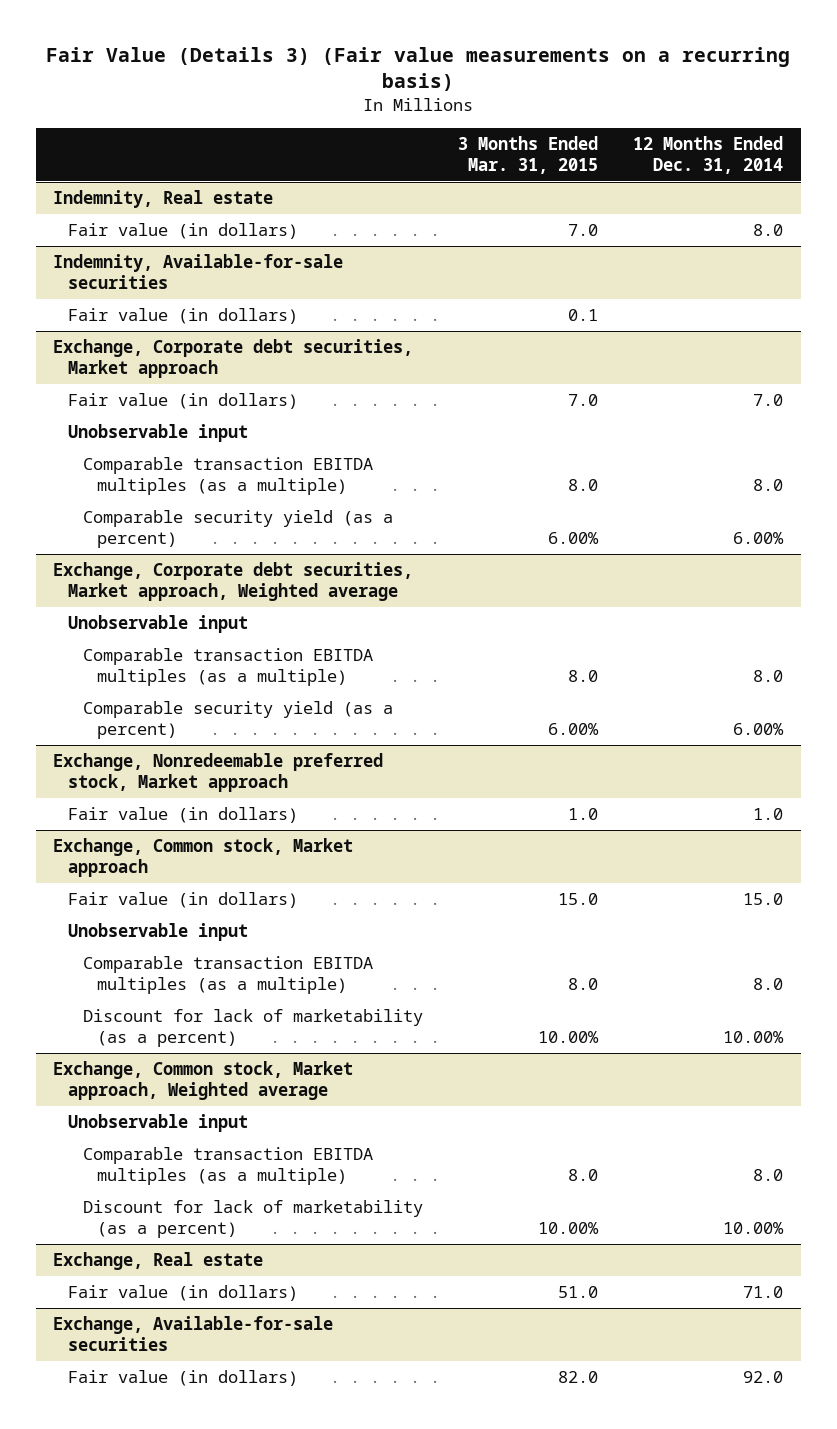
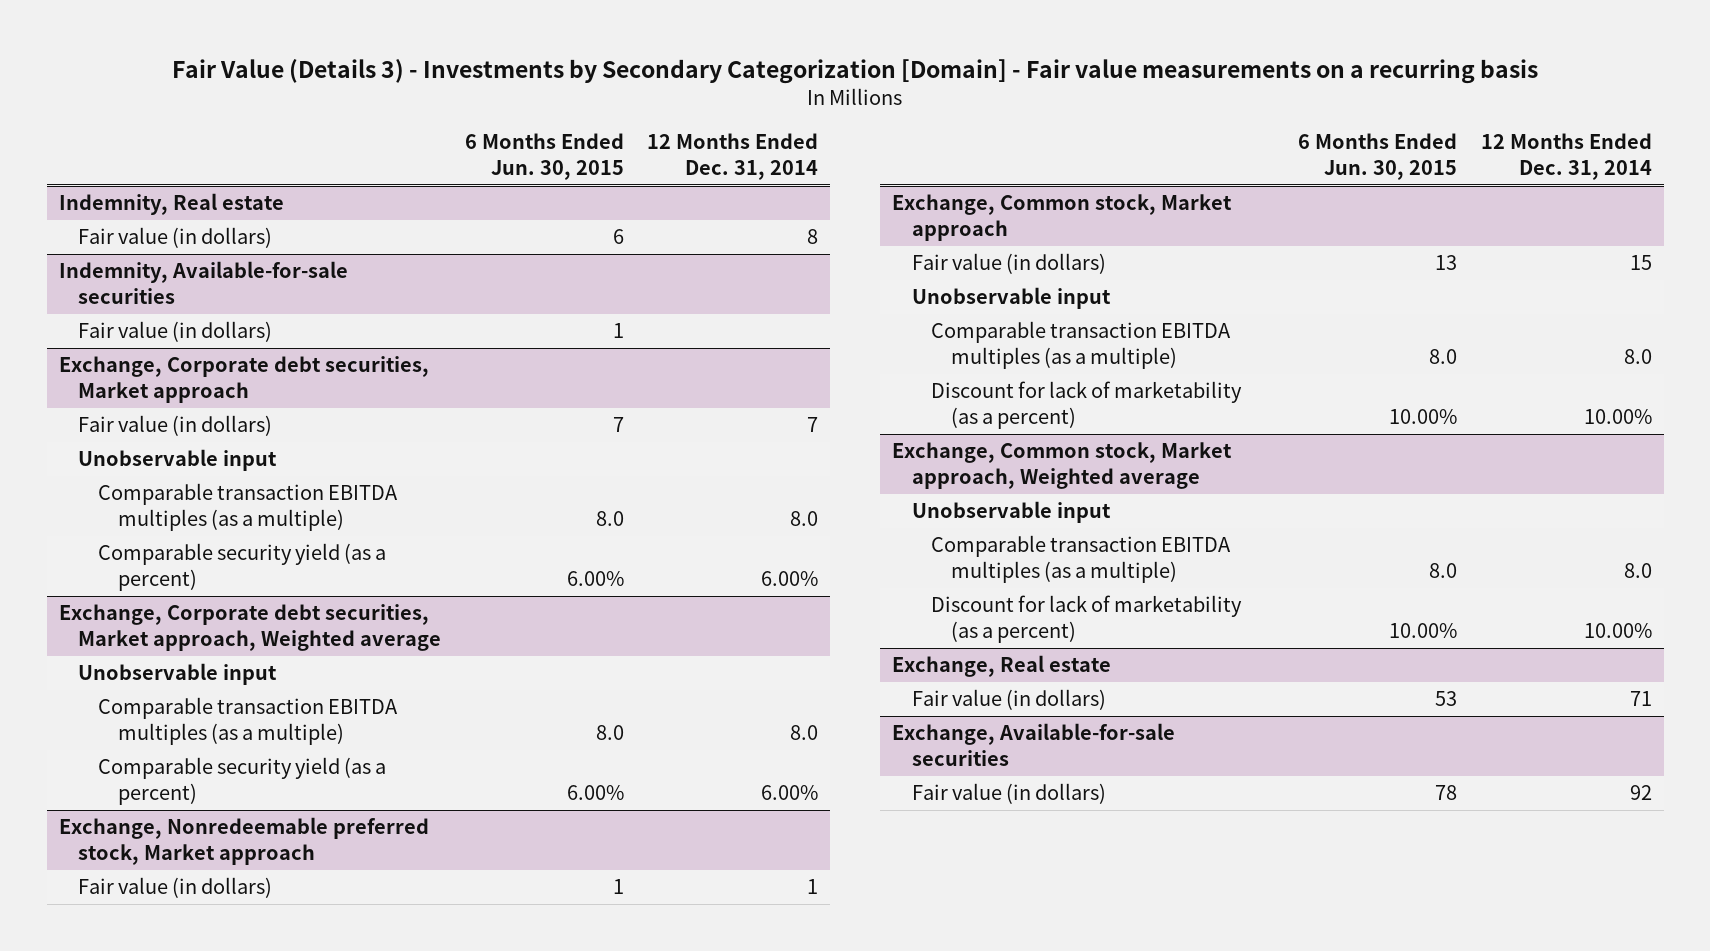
[46,46,791,92] Fair Value (Details 3) (Fair value measurements on a recurring basis) -> [172,58,1539,84] Fair Value (Details 3) - Investments by Secondary Categorization [Domain] - Fair value measurements on a recurring basis
[458,136,599,174] 3 Months Ended Mar. 31, 2015 -> none
none -> [464,133,624,181] 6 Months Ended Jun. 30, 2015
[753,224,784,237] 8.0 -> [807,229,819,245] 8
[753,394,784,407] 7.0 -> [807,417,819,433] 7
[753,808,784,821] 1.0 -> [807,879,819,895] 1
[743,893,784,906] 15.0 -> [1629,255,1652,271] 15
[743,1286,784,1299] 71.0 -> [1629,691,1652,707] 71
[743,1371,784,1384] 92.0 -> [1629,785,1652,801] 92

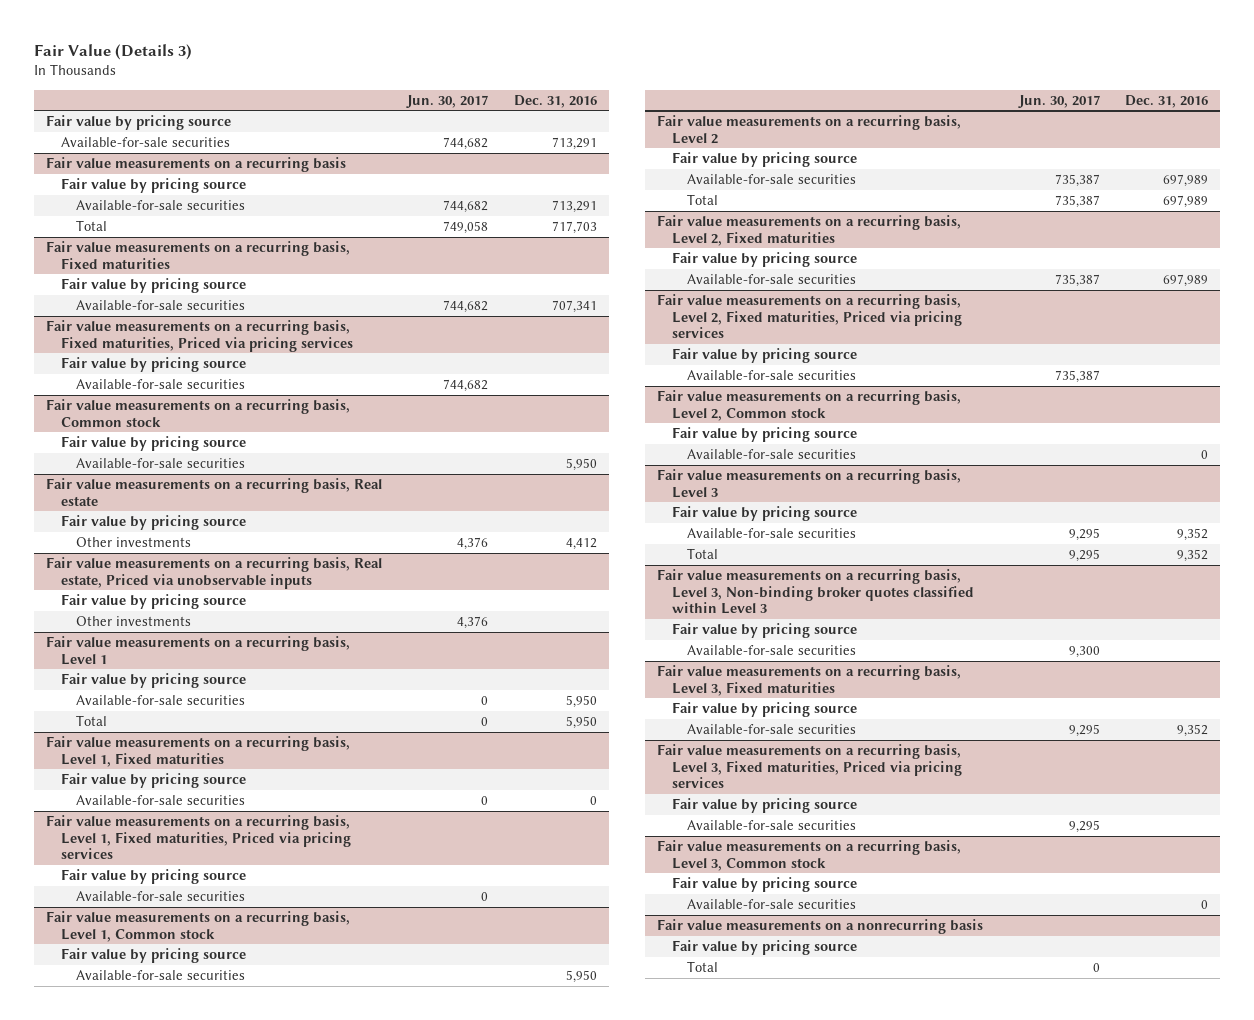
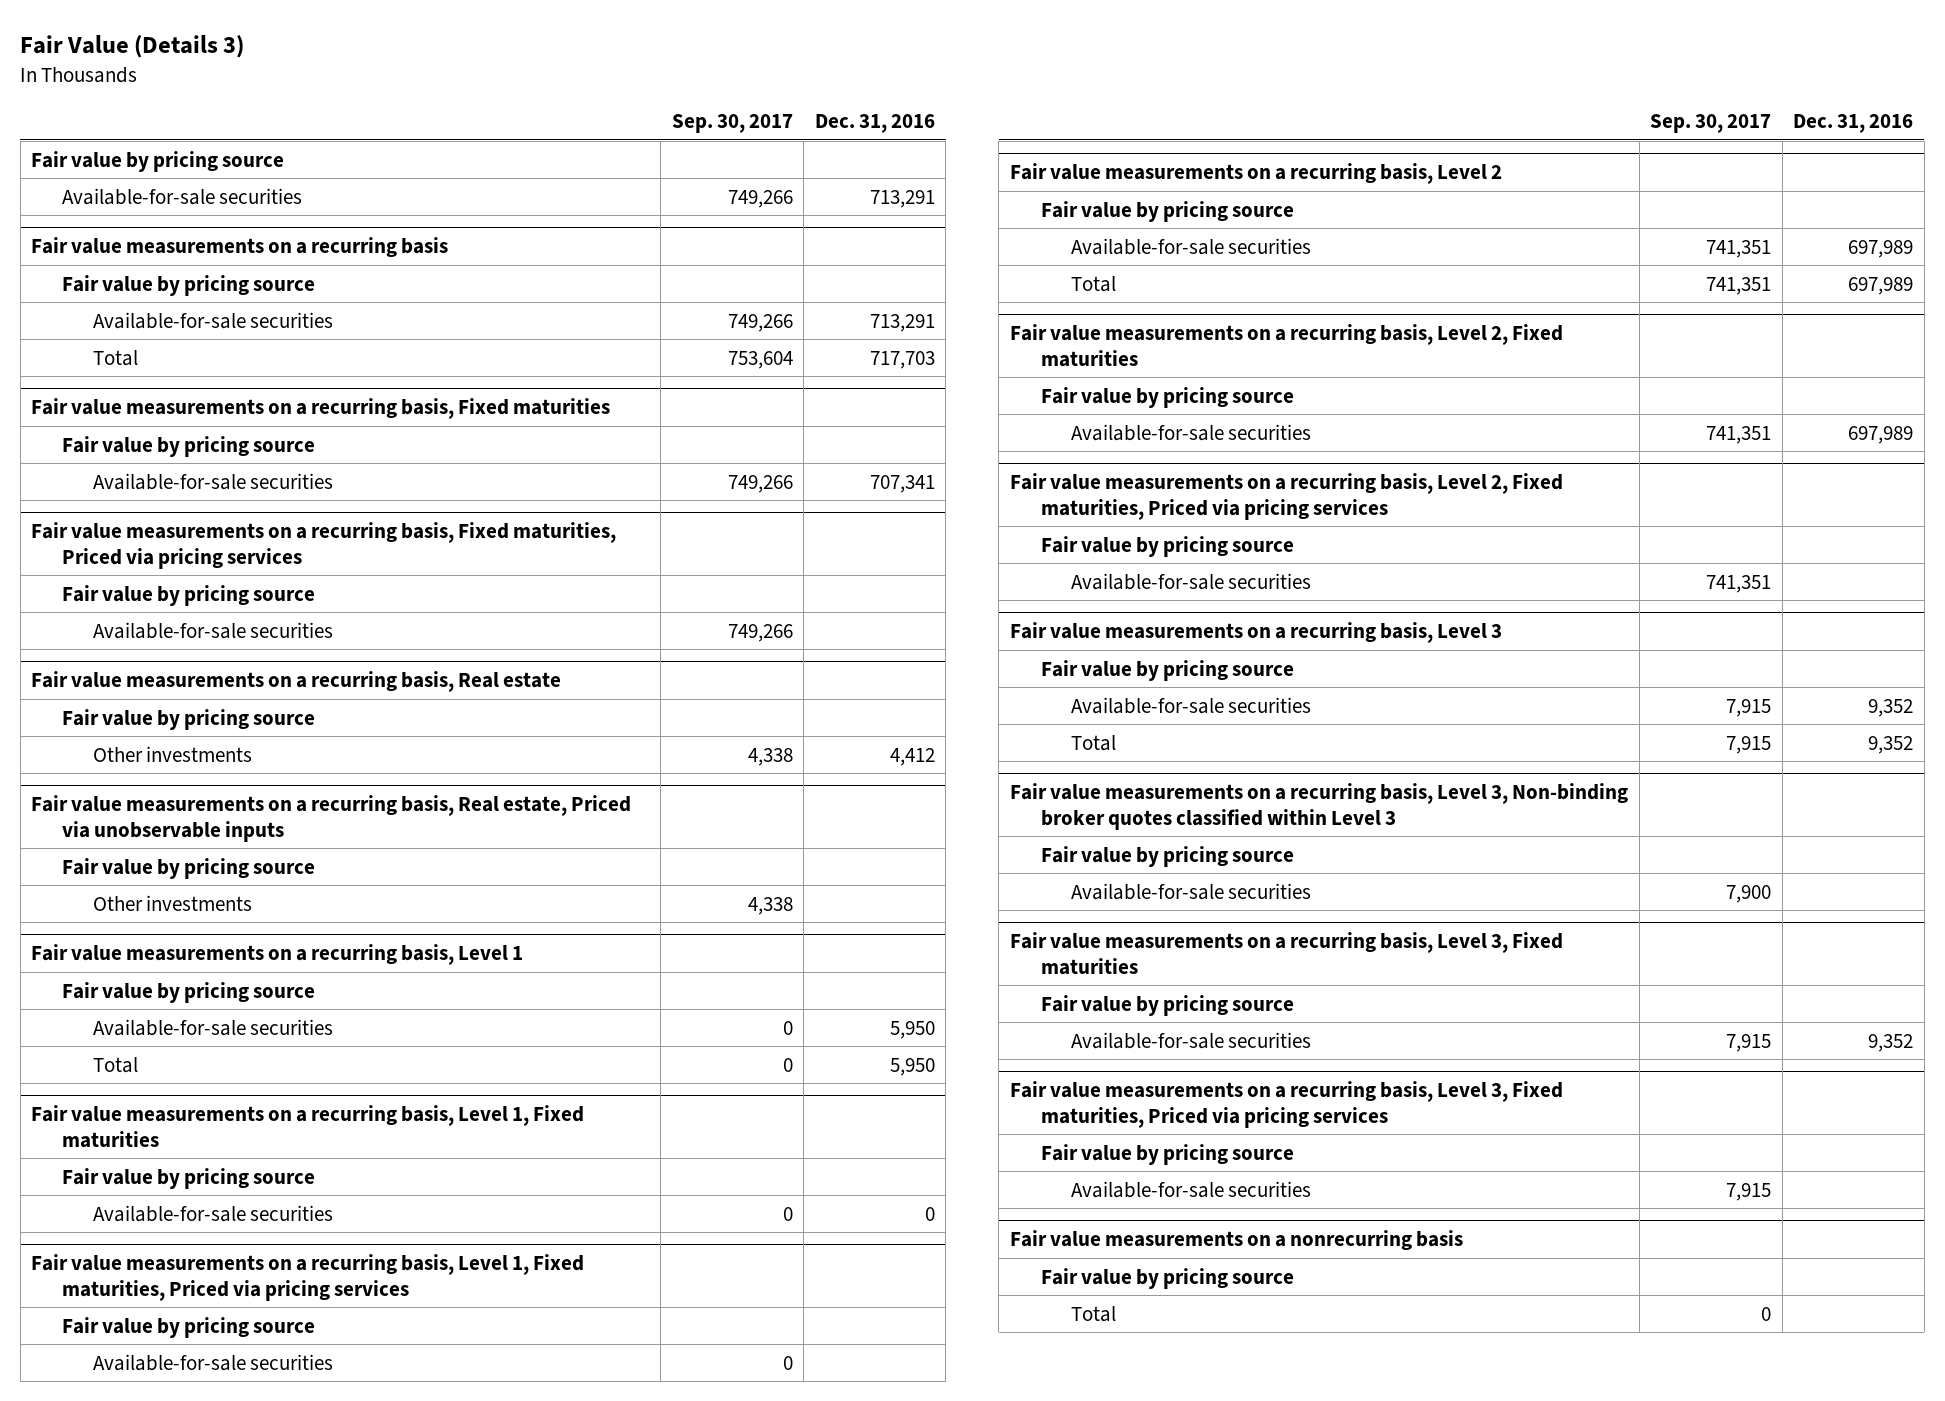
[406,94,489,108] Jun. 30, 2017 -> none
none -> [671,114,793,134] Sep. 30, 2017
[46,398,351,427] Fair value measurements on a recurring basis, Common stock -> none
[61,435,247,451] Fair value by pricing source -> none
[76,457,246,468] Available-for-sale securities -> none
[46,910,351,942] Fair value measurements on a recurring basis, Level 1, Common stock -> none
[61,947,247,963] Fair value by pricing source -> none
[76,969,246,980] Available-for-sale securities -> none
[657,389,962,421] Fair value measurements on a recurring basis, Level 2, Common stock -> none
[672,426,858,442] Fair value by pricing source -> none
[687,448,857,459] Available-for-sale securities -> none
[657,839,962,871] Fair value measurements on a recurring basis, Level 3, Common stock -> none
[672,876,858,892] Fair value by pricing source -> none
[687,898,857,909] Available-for-sale securities -> none

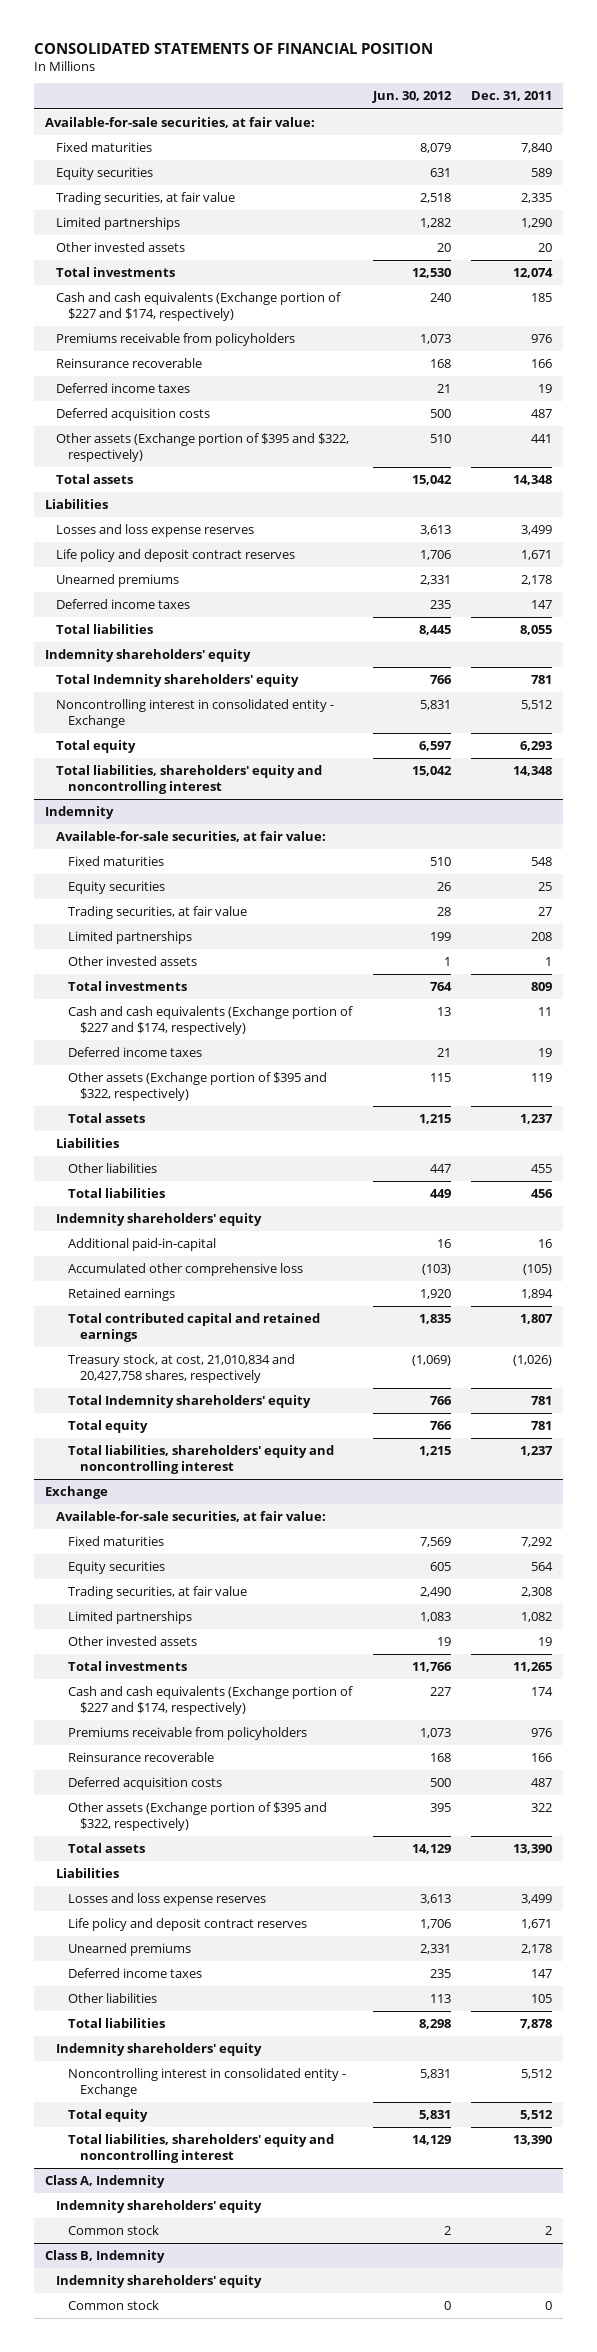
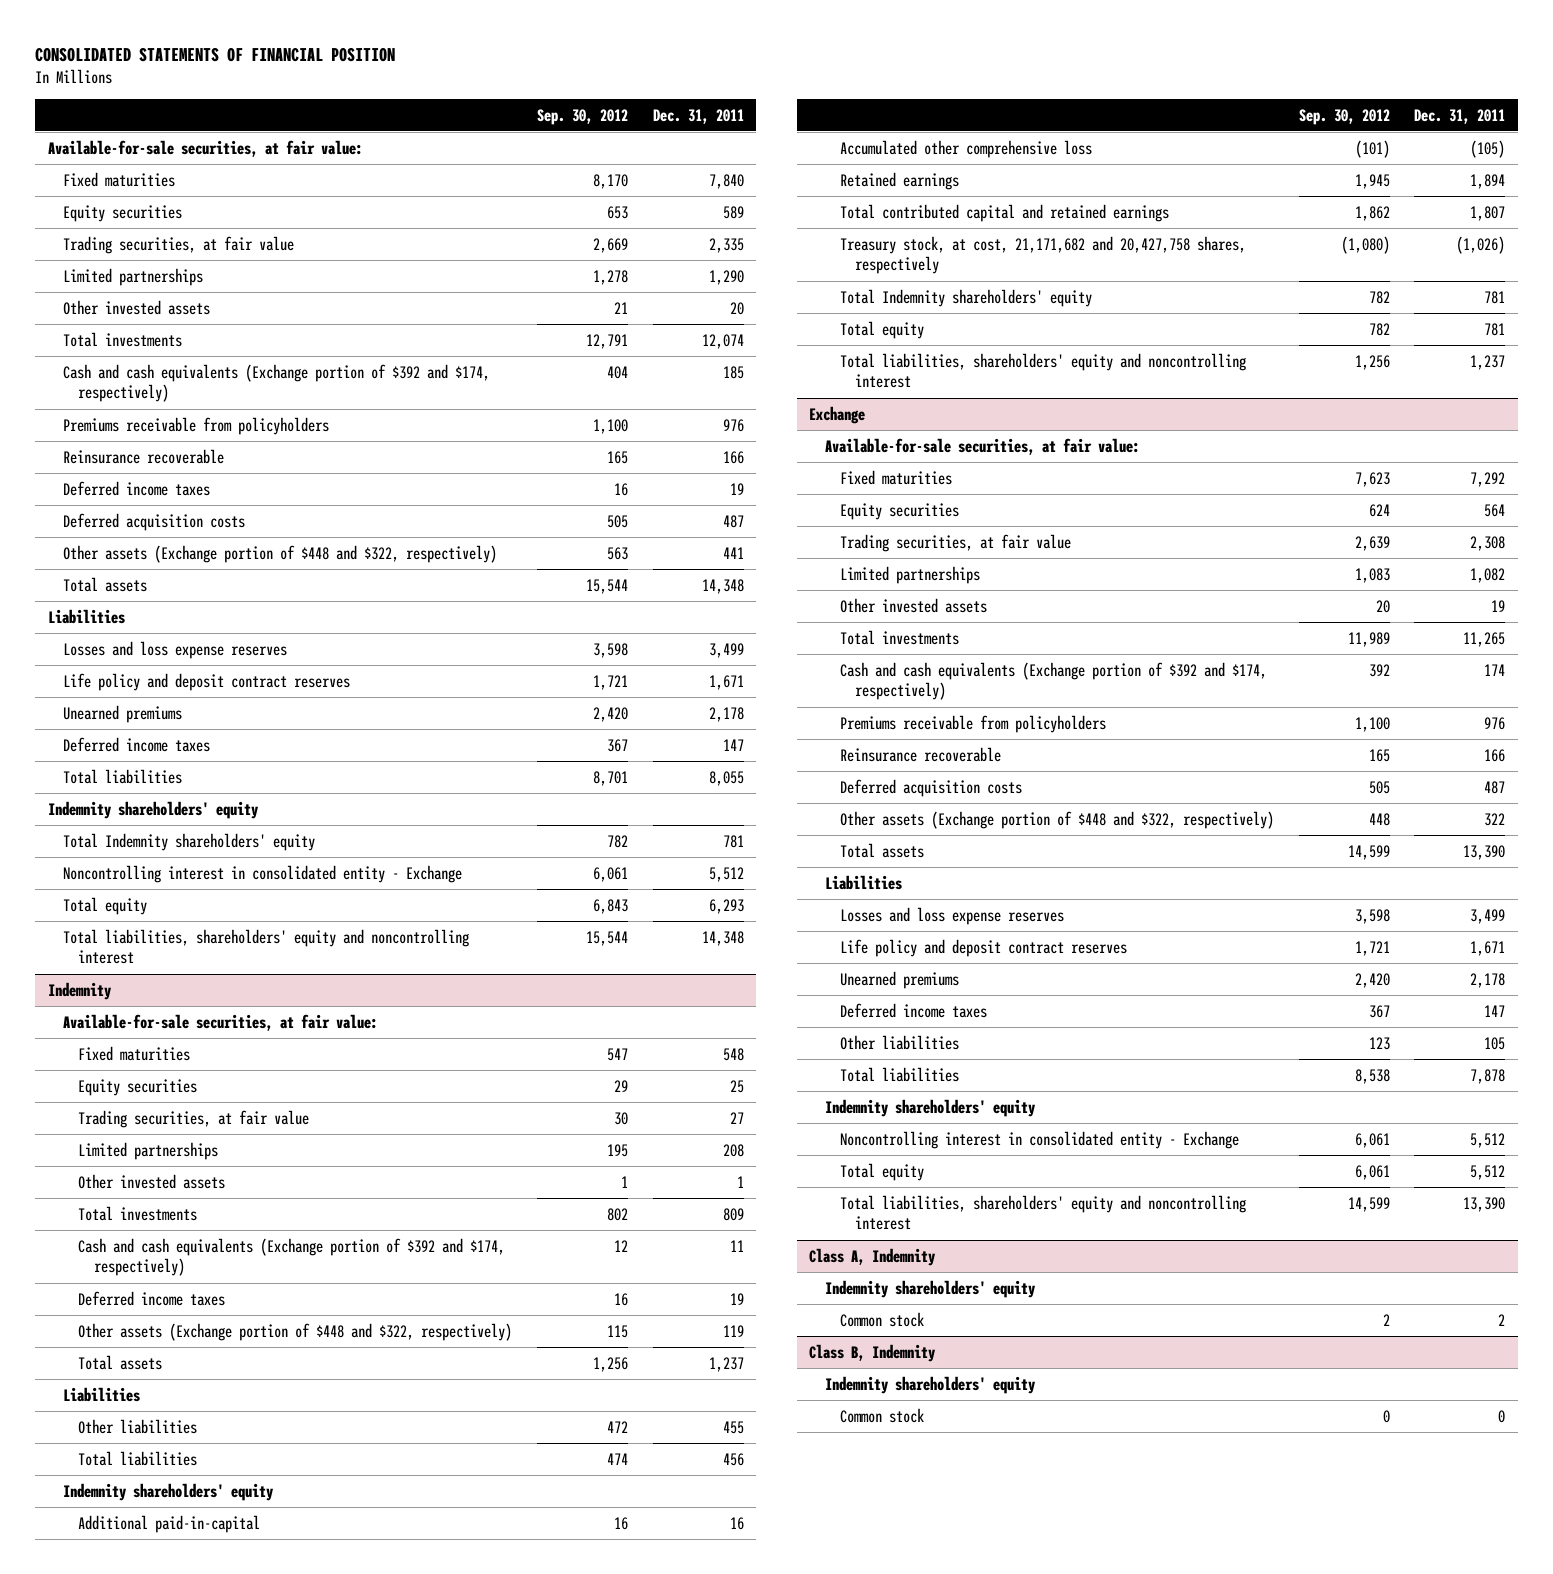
[371,91,452,104] Jun. 30, 2012 -> none
none -> [537,108,629,125] Sep. 30, 2012
[56,292,342,322] Cash and cash equivalents (Exchange portion of $227 and $174, respectively) -> [62,363,490,403] Cash and cash equivalents (Exchange portion of $392 and $174, respectively)
[56,433,350,463] Other assets (Exchange portion of $395 and $322, respectively) -> [62,544,497,563] Other assets (Exchange portion of $448 and $322, respectively)
[68,1006,354,1036] Cash and cash equivalents (Exchange portion of $227 and $174, respectively) -> [78,1237,506,1277] Cash and cash equivalents (Exchange portion of $392 and $174, respectively)
[68,1072,328,1102] Other assets (Exchange portion of $395 and $322, respectively) -> [78,1322,513,1341] Other assets (Exchange portion of $448 and $322, respectively)
[68,1354,296,1384] Treasury stock, at cost, 21,010,834 and 20,427,758 shares, respectively -> [839,235,1246,275] Treasury stock, at cost, 21,171,682 and 20,427,758 shares, respectively
[68,1686,354,1716] Cash and cash equivalents (Exchange portion of $227 and $174, respectively) -> [839,661,1267,701] Cash and cash equivalents (Exchange portion of $392 and $174, respectively)
[68,1802,328,1832] Other assets (Exchange portion of $395 and $322, respectively) -> [839,810,1274,829] Other assets (Exchange portion of $448 and $322, respectively)

